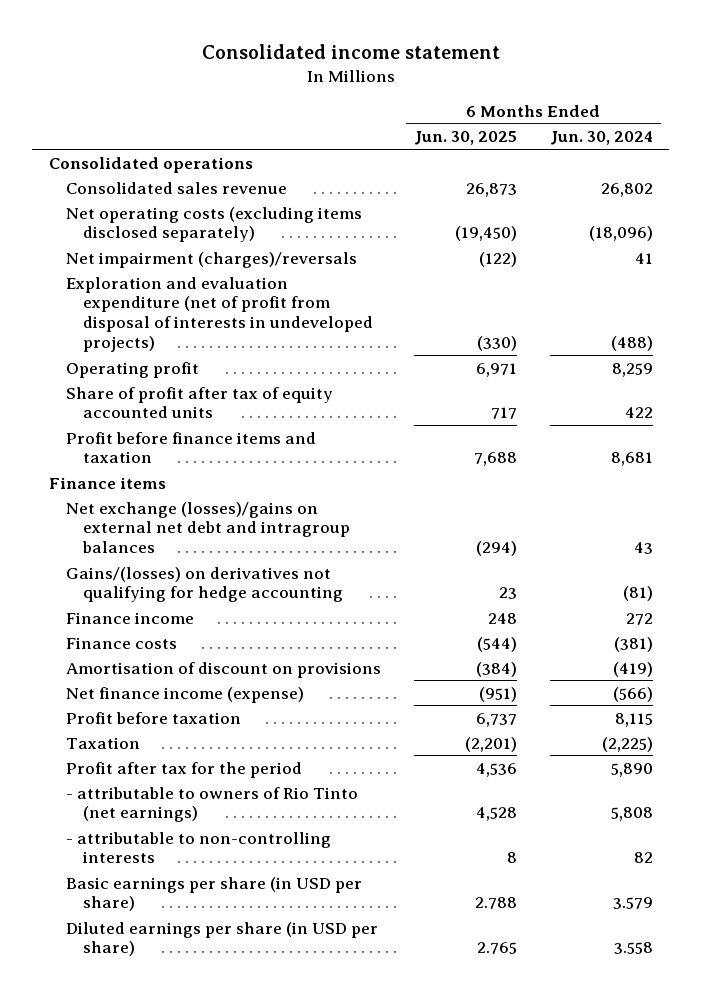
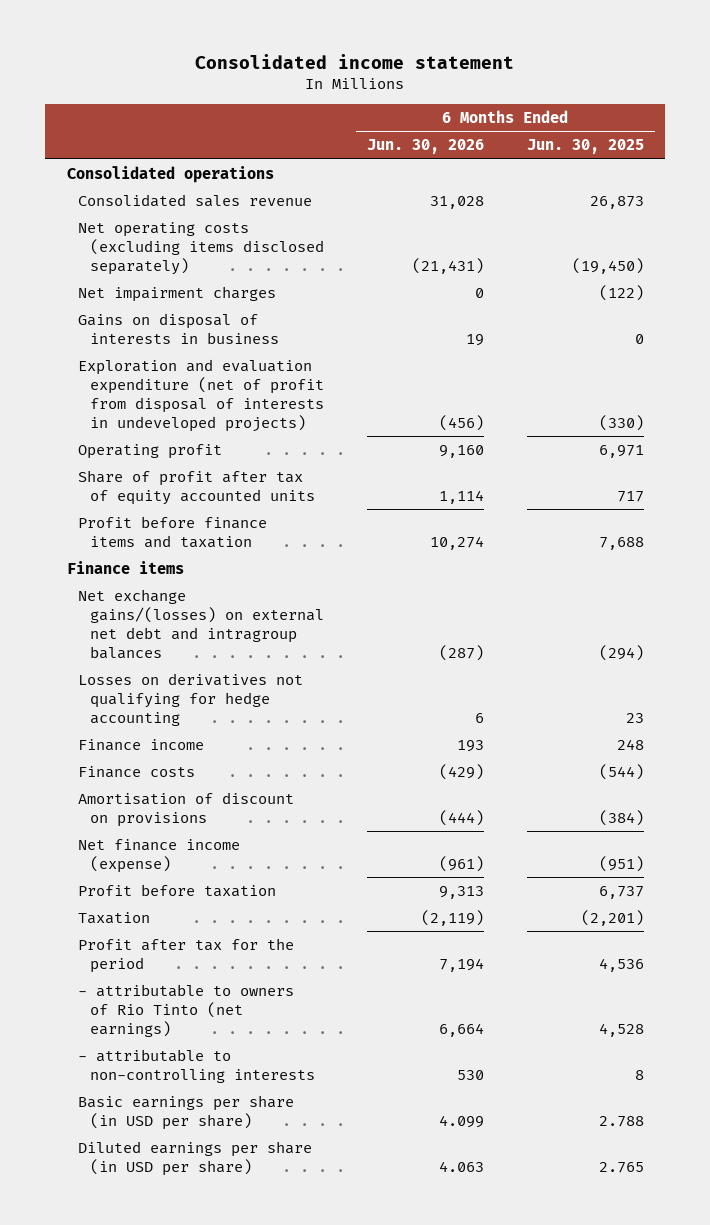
[549,131,653,146] Jun. 30, 2024 -> none
none -> [366,139,484,155] Jun. 30, 2026
[65,251,357,268] Net impairment (charges)/reversals -> [78,285,277,302] Net impairment charges
none -> [78,312,279,344] Gains on disposal of interests in business
[65,501,351,554] Net exchange (losses)/gains on external net debt and intragroup balances -> [78,588,324,659] Net exchange gains/(losses) on external net debt and intragroup balances
[65,566,344,603] Gains/(losses) on derivatives not qualifying for hedge accounting -> [78,672,304,726] Losses on derivatives not qualifying for hedge accounting

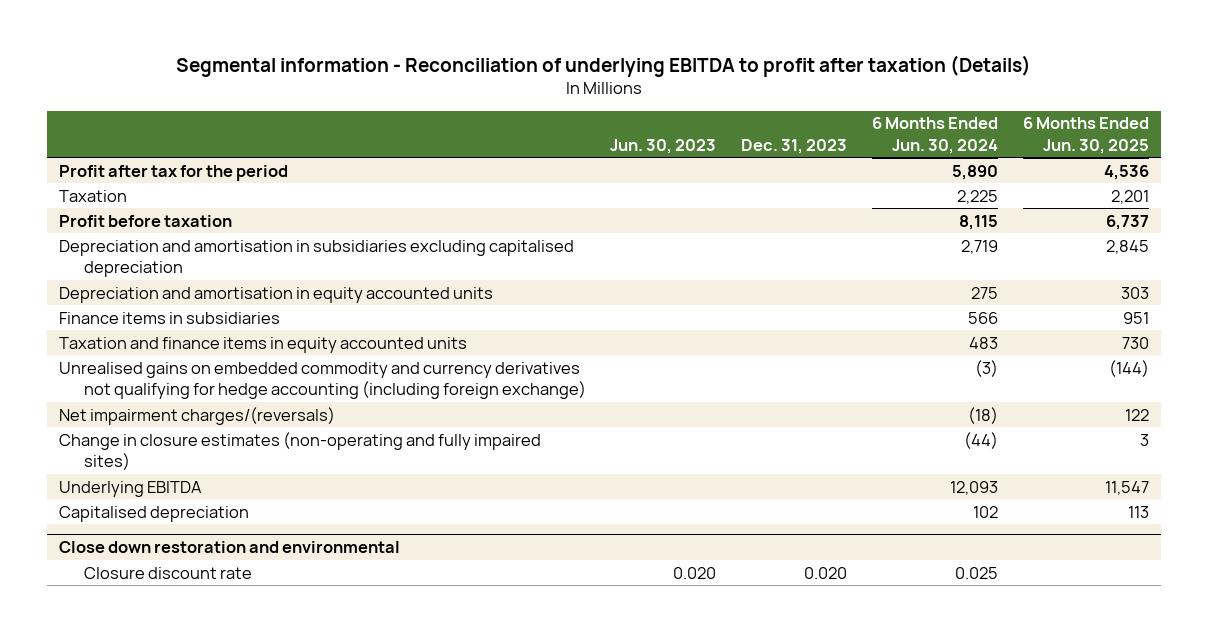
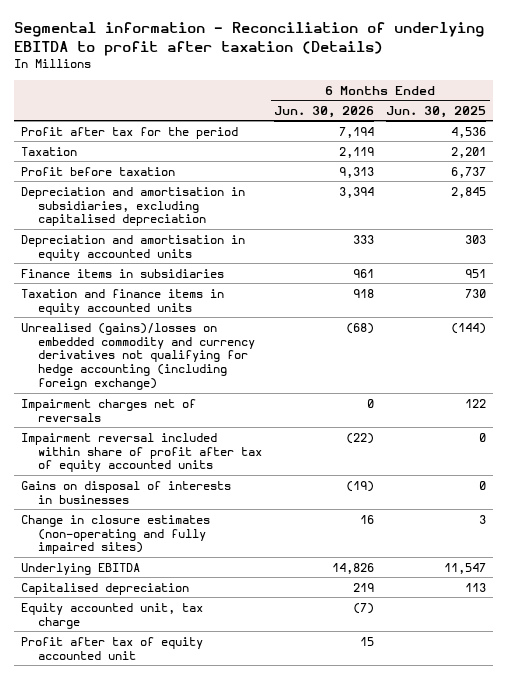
[610,138,717,154] Jun. 30, 2023 -> none
[741,138,848,154] Dec. 31, 2023 -> none
[871,117,998,154] 6 Months Ended Jun. 30, 2024 -> none
none -> [274,105,375,118] Jun. 30, 2026
[58,239,574,277] Depreciation and amortisation in subsidiaries excluding capitalised depreciation -> [20,186,245,227] Depreciation and amortisation in subsidiaries, excluding capitalised depreciation
[58,361,586,399] Unrealised gains on embedded commodity and currency derivatives not qualifying for hedge accounting (including foreign exchange) -> [20,322,255,391] Unrealised (gains)/losses on embedded commodity and currency derivatives not qualifying for hedge accounting (including foreign exchange)
[58,406,335,425] Net impairment charges/(reversals) -> [20,398,196,422] Impairment charges net of reversals
none -> [20,432,262,473] Impairment reversal included within share of profit after tax of equity accounted units
none -> [20,480,231,504] Gains on disposal of interests in businesses
[58,541,400,554] Close down restoration and environmental -> none
[83,566,252,579] Closure discount rate -> none
none -> [20,602,203,629] Equity accounted unit, tax charge
none -> [20,636,203,660] Profit after tax of equity accounted unit

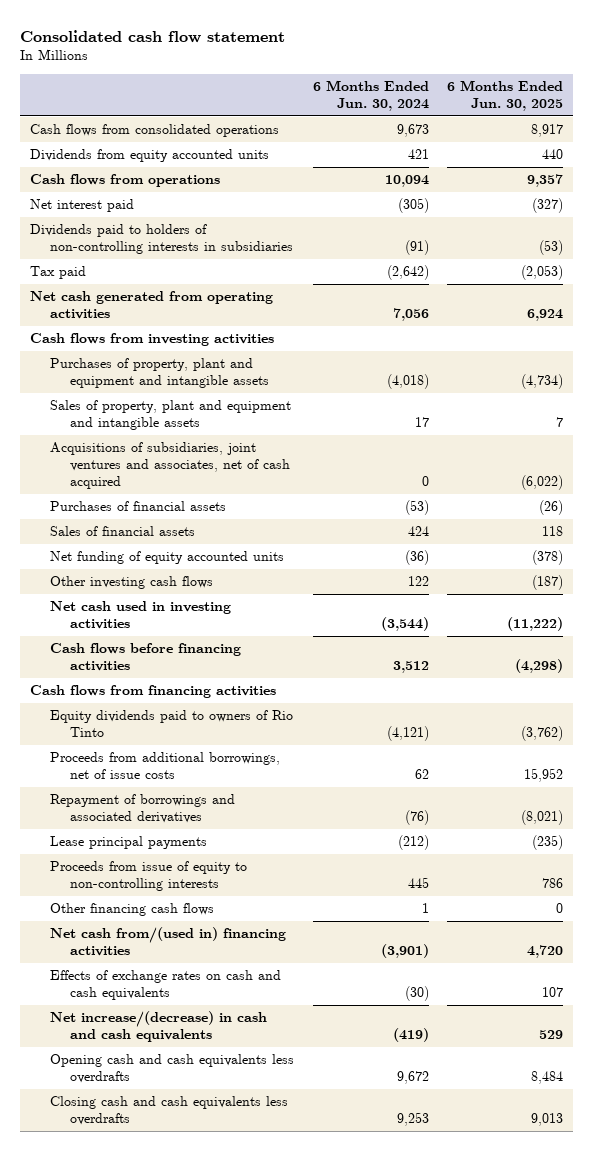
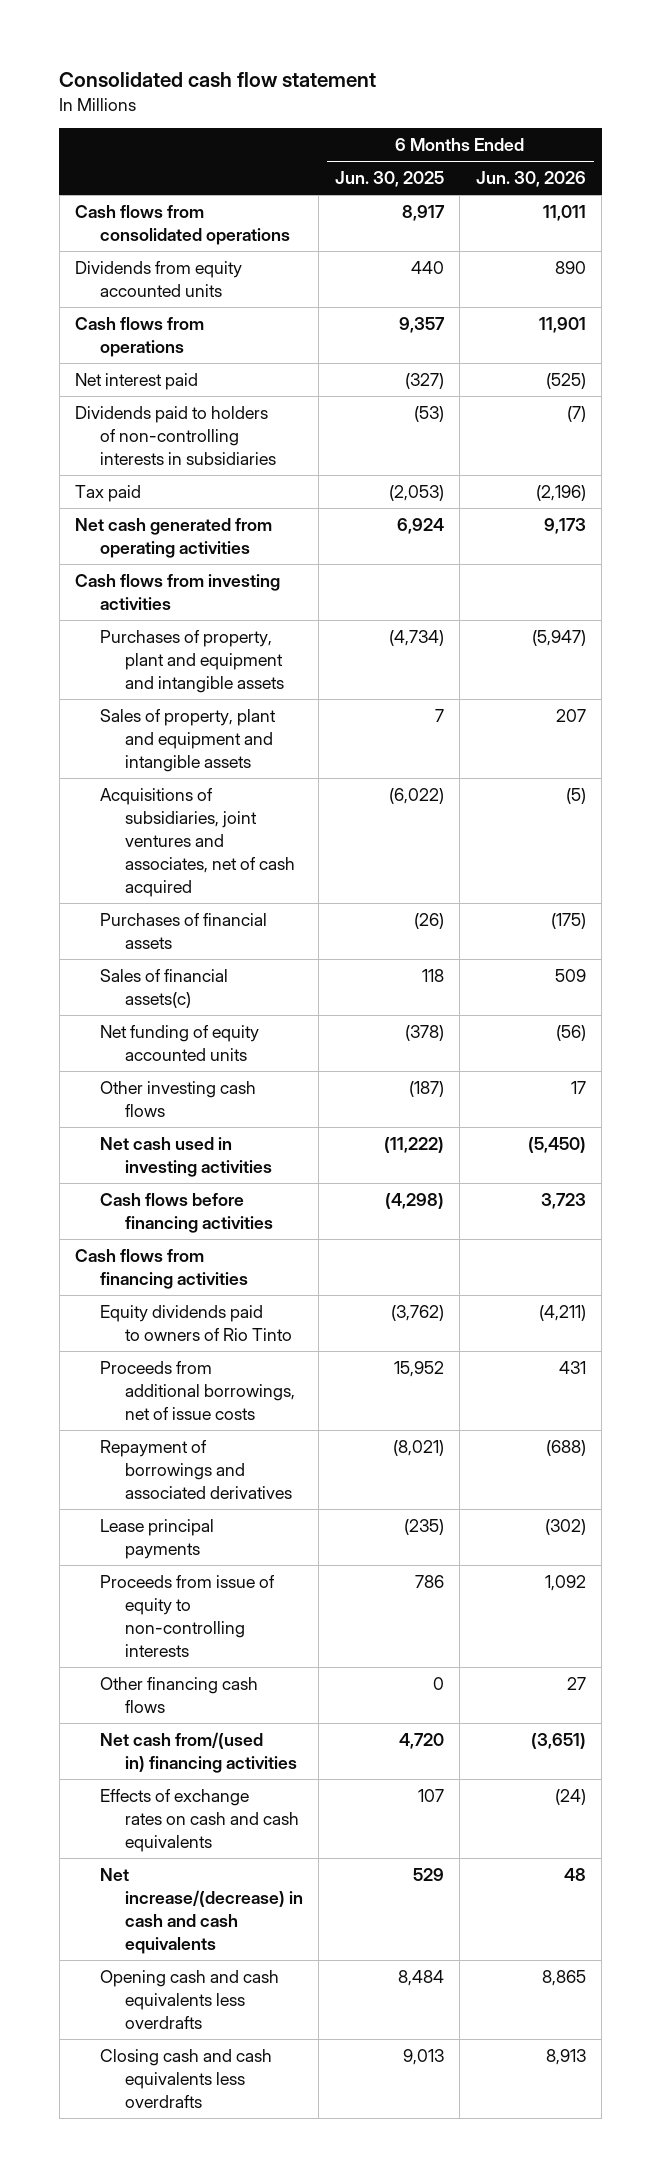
[312,80,429,112] 6 Months Ended Jun. 30, 2024 -> none
none -> [475,171,586,188] Jun. 30, 2026
[49,526,195,537] Sales of financial assets -> [100,968,229,1008] Sales of financial assets(c)

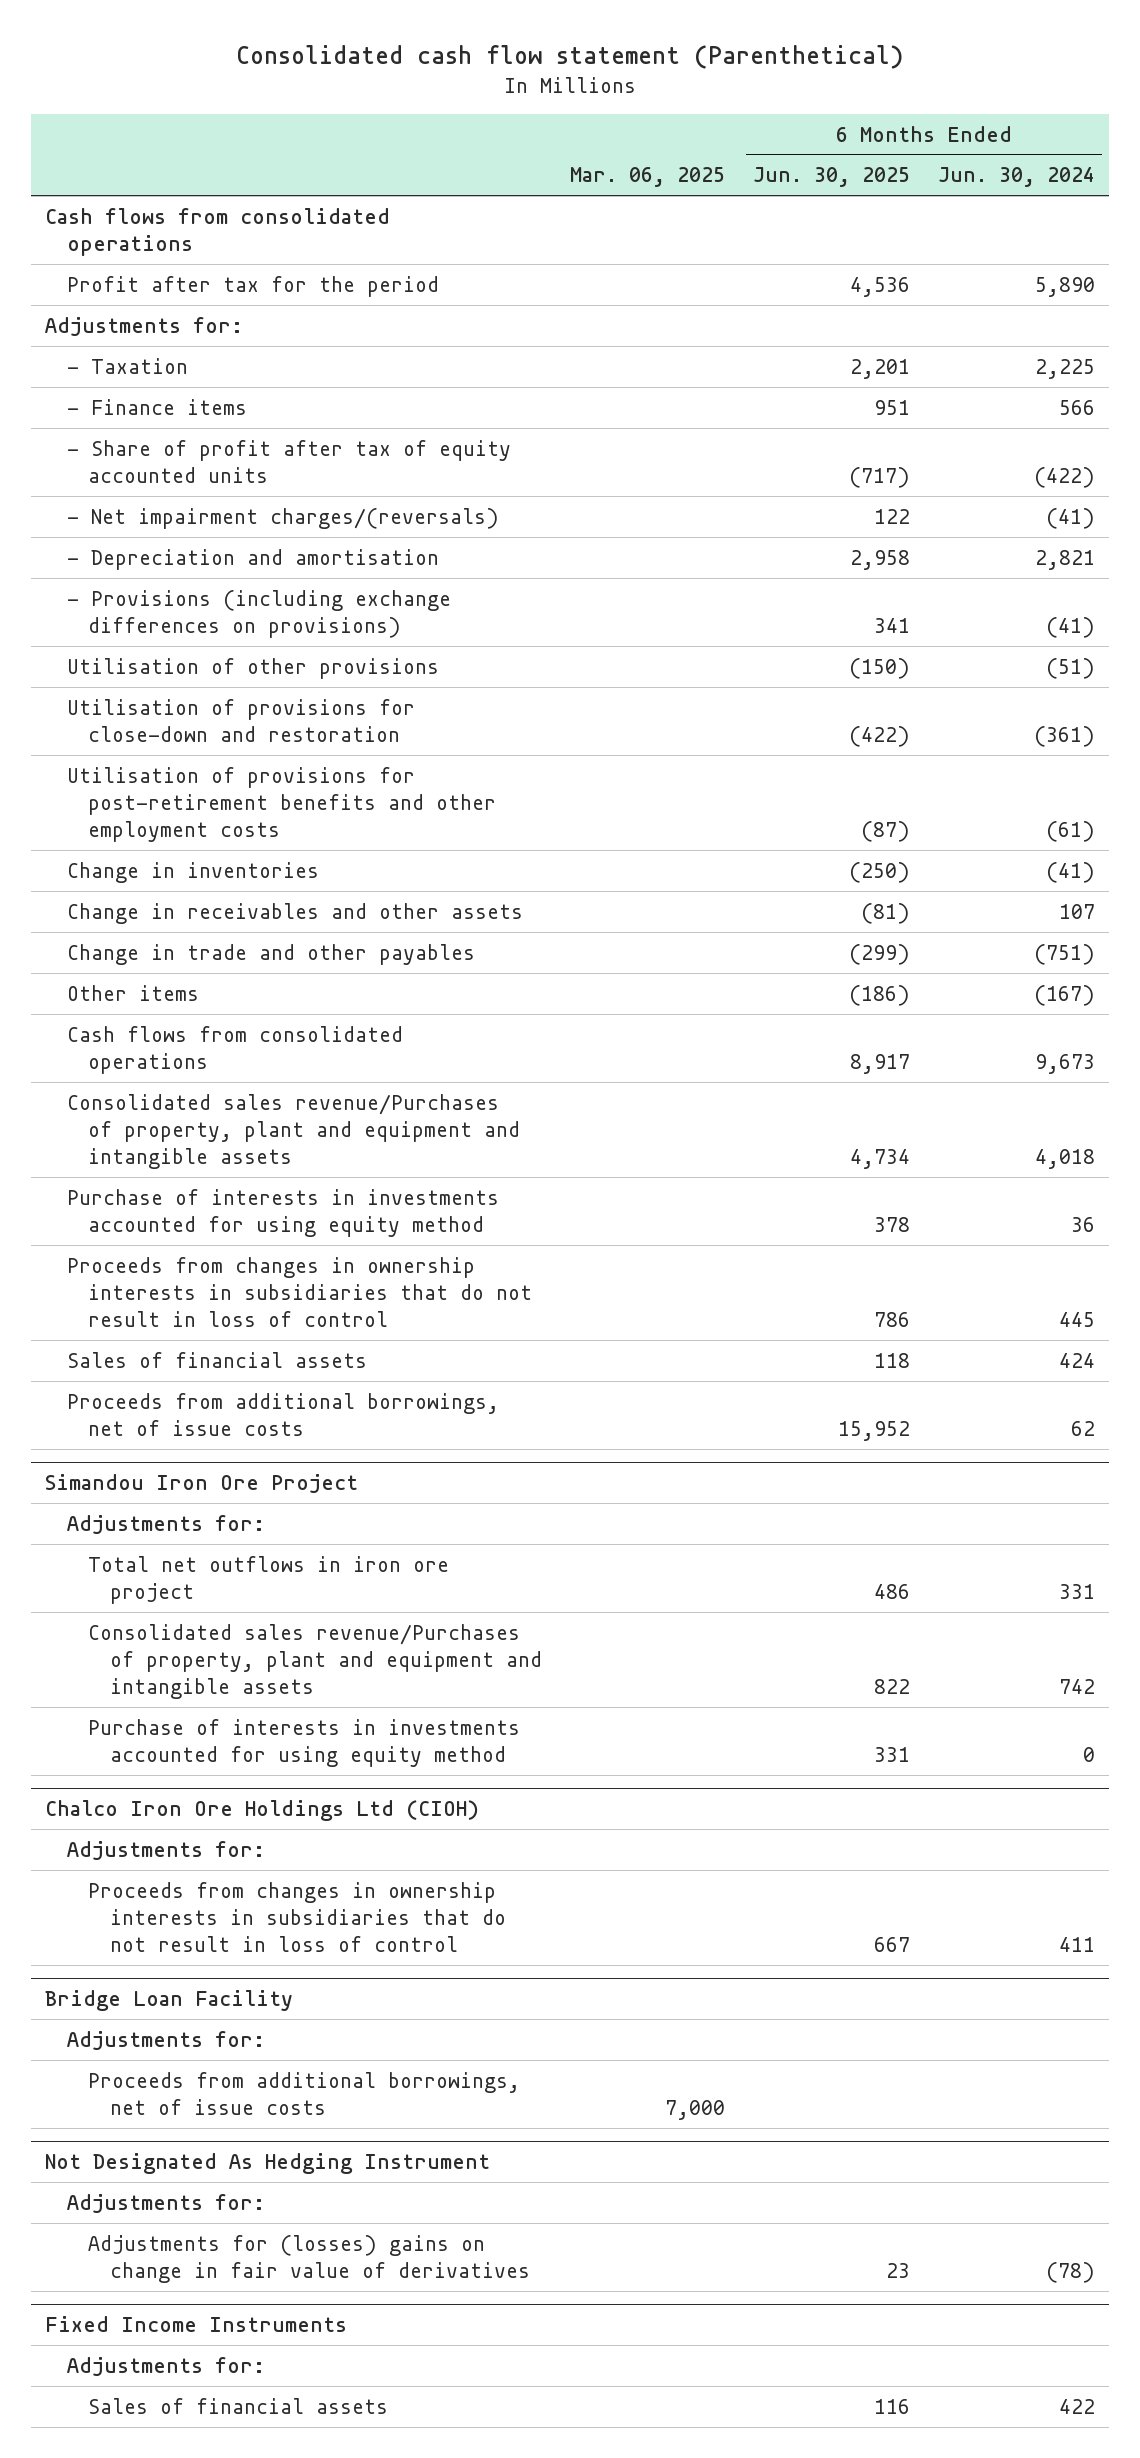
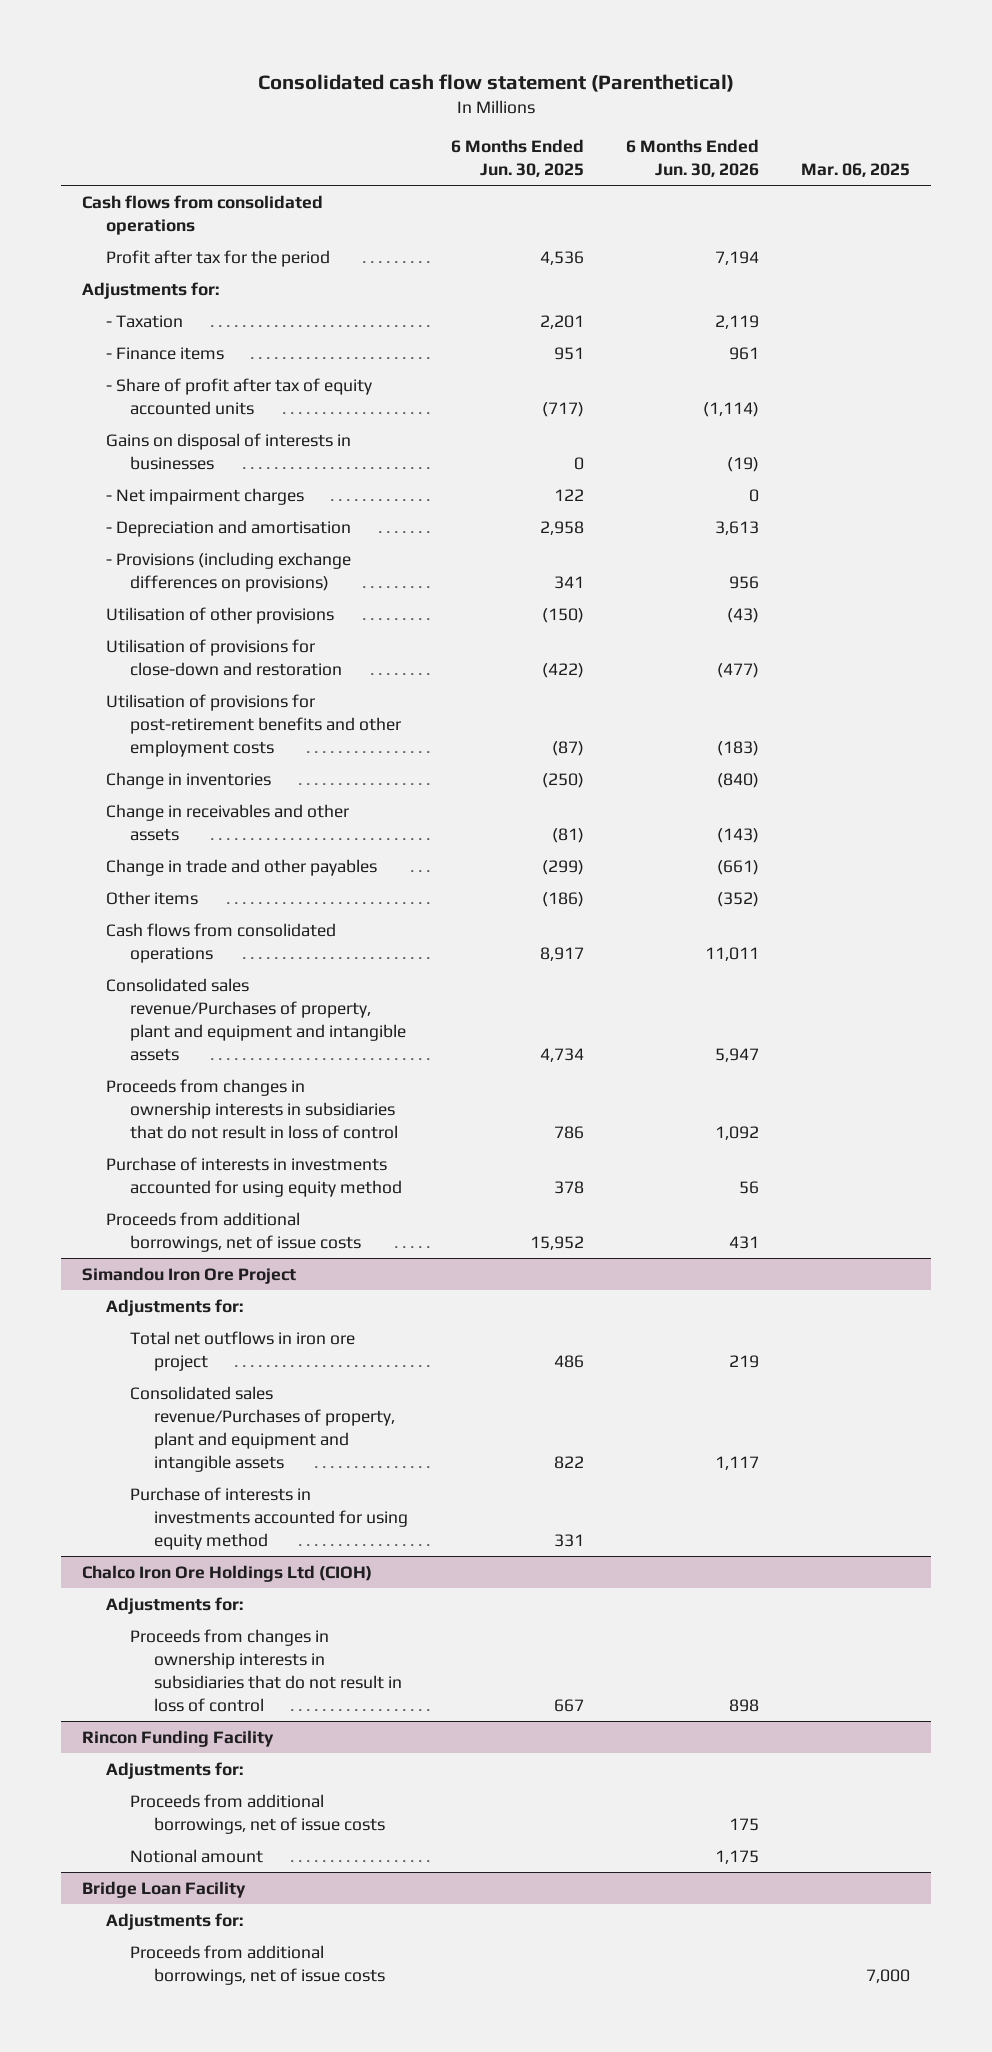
[937,167,1095,188] Jun. 30, 2024 -> none
none -> [625,139,759,178] 6 Months Ended Jun. 30, 2026
none -> [106,432,352,470] Gains on disposal of interests in businesses
[66,507,499,529] - Net impairment charges/(reversals) -> [106,487,305,505] - Net impairment charges
[66,1351,367,1368] Sales of financial assets -> none
[66,1188,499,1237] Purchase of interests in investments accounted for using equity method -> [106,1156,403,1197] Purchase of interests in investments accounted for using equity method
none -> [82,1729,275,1747] Rincon Funding Facility
none -> [106,1761,244,1779] Adjustments for:
none -> [130,1793,386,1834] Proceeds from additional borrowings, net of issue costs
none -> [130,1848,264,1863] Notional amount
[45,2153,491,2175] Not Designated As Hedging Instrument -> none
[66,2193,265,2214] Adjustments for: -> none
[88,2234,530,2283] Adjustments for (losses) gains on change in fair value of derivatives -> none
[45,2316,348,2333] Fixed Income Instruments -> none
[66,2356,265,2377] Adjustments for: -> none
[88,2397,389,2414] Sales of financial assets -> none

